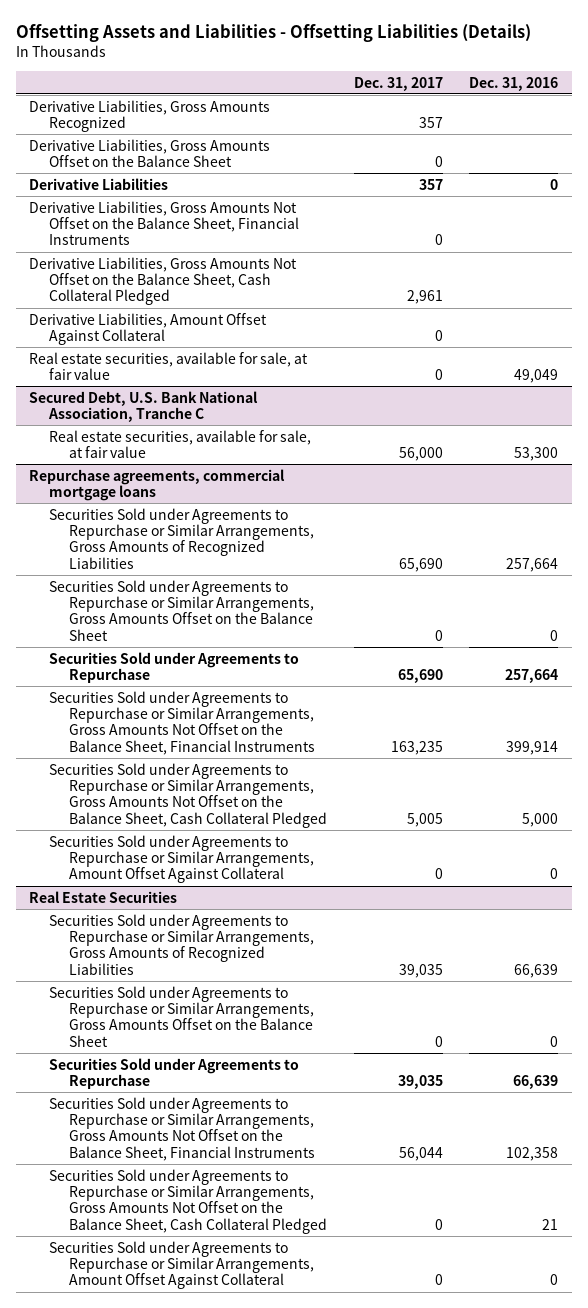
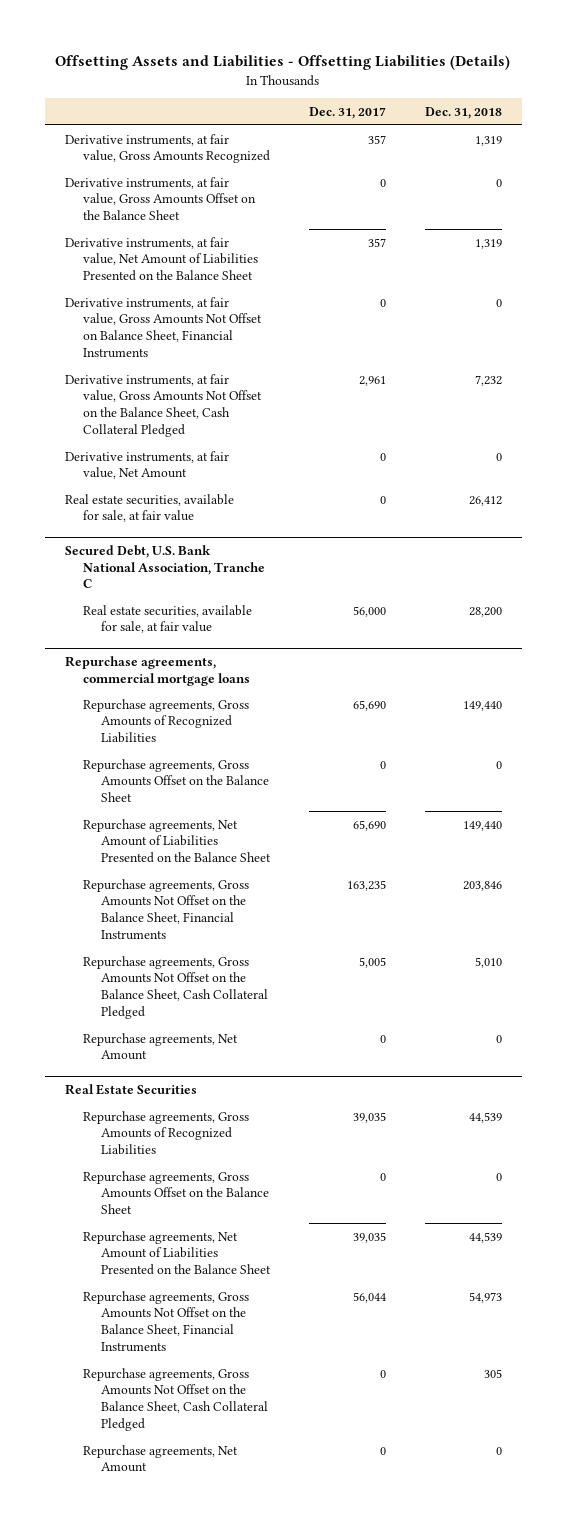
[469,76,559,91] Dec. 31, 2016 -> none
none -> [425,106,503,119] Dec. 31, 2018
[29,99,271,132] Derivative Liabilities, Gross Amounts Recognized -> [64,133,270,164] Derivative instruments, at fair value, Gross Amounts Recognized
[29,138,271,167] Derivative Liabilities, Gross Amounts Offset on the Balance Sheet -> [64,176,256,221] Derivative instruments, at fair value, Gross Amounts Offset on the Balance Sheet
[29,177,169,190] Derivative Liabilities -> [64,236,258,282] Derivative instruments, at fair value, Net Amount of Liabilities Presented on the Balance Sheet
[29,200,300,246] Derivative Liabilities, Gross Amounts Not Offset on the Balance Sheet, Financial Instruments -> [64,296,262,358] Derivative instruments, at fair value, Gross Amounts Not Offset on Balance Sheet, Financial Instruments
[29,256,298,306] Derivative Liabilities, Gross Amounts Not Offset on the Balance Sheet, Cash Collateral Pledged -> [64,373,262,437] Derivative instruments, at fair value, Gross Amounts Not Offset on the Balance Sheet, Cash Collateral Pledged
[29,312,268,345] Derivative Liabilities, Amount Offset Against Collateral -> [64,450,229,480] Derivative instruments, at fair value, Net Amount
[49,507,314,569] Securities Sold under Agreements to Repurchase or Similar Arrangements, Gross Amounts of Recognized Liabilities -> [82,698,249,744] Repurchase agreements, Gross Amounts of Recognized Liabilities
[49,579,314,641] Securities Sold under Agreements to Repurchase or Similar Arrangements, Gross Amounts Offset on the Balance Sheet -> [82,758,269,803] Repurchase agreements, Gross Amounts Offset on the Balance Sheet
[49,651,300,683] Securities Sold under Agreements to Repurchase -> [82,818,271,864] Repurchase agreements, Net Amount of Liabilities Presented on the Balance Sheet
[49,690,315,755] Securities Sold under Agreements to Repurchase or Similar Arrangements, Gross Amounts Not Offset on the Balance Sheet, Financial Instruments -> [82,878,249,940] Repurchase agreements, Gross Amounts Not Offset on the Balance Sheet, Financial Instruments
[49,762,327,828] Securities Sold under Agreements to Repurchase or Similar Arrangements, Gross Amounts Not Offset on the Balance Sheet, Cash Collateral Pledged -> [82,955,268,1019] Repurchase agreements, Gross Amounts Not Offset on the Balance Sheet, Cash Collateral Pledged
[49,834,314,884] Securities Sold under Agreements to Repurchase or Similar Arrangements, Amount Offset Against Collateral -> [82,1032,238,1061] Repurchase agreements, Net Amount
[49,913,314,975] Securities Sold under Agreements to Repurchase or Similar Arrangements, Gross Amounts of Recognized Liabilities -> [82,1110,249,1156] Repurchase agreements, Gross Amounts of Recognized Liabilities
[49,985,314,1047] Securities Sold under Agreements to Repurchase or Similar Arrangements, Gross Amounts Offset on the Balance Sheet -> [82,1170,269,1215] Repurchase agreements, Gross Amounts Offset on the Balance Sheet
[49,1057,300,1089] Securities Sold under Agreements to Repurchase -> [82,1230,271,1276] Repurchase agreements, Net Amount of Liabilities Presented on the Balance Sheet
[49,1096,315,1161] Securities Sold under Agreements to Repurchase or Similar Arrangements, Gross Amounts Not Offset on the Balance Sheet, Financial Instruments -> [82,1290,249,1352] Repurchase agreements, Gross Amounts Not Offset on the Balance Sheet, Financial Instruments
[49,1168,327,1234] Securities Sold under Agreements to Repurchase or Similar Arrangements, Gross Amounts Not Offset on the Balance Sheet, Cash Collateral Pledged -> [82,1367,268,1431] Repurchase agreements, Gross Amounts Not Offset on the Balance Sheet, Cash Collateral Pledged
[49,1240,314,1290] Securities Sold under Agreements to Repurchase or Similar Arrangements, Amount Offset Against Collateral -> [82,1444,238,1473] Repurchase agreements, Net Amount

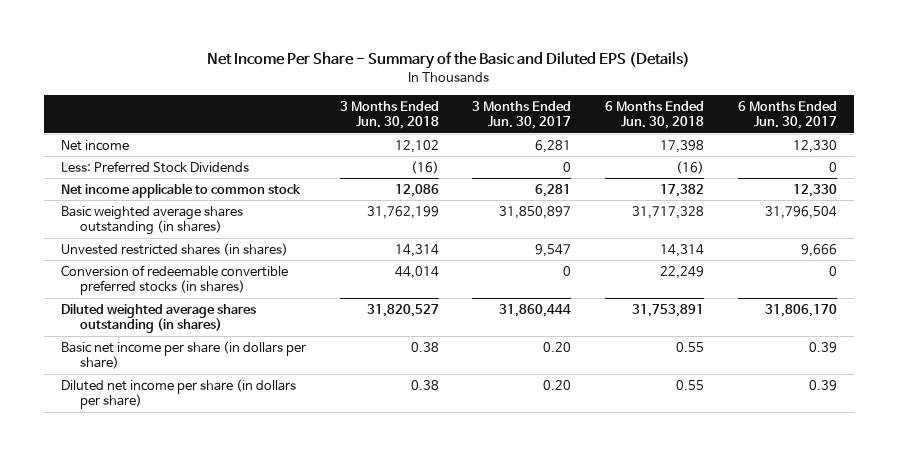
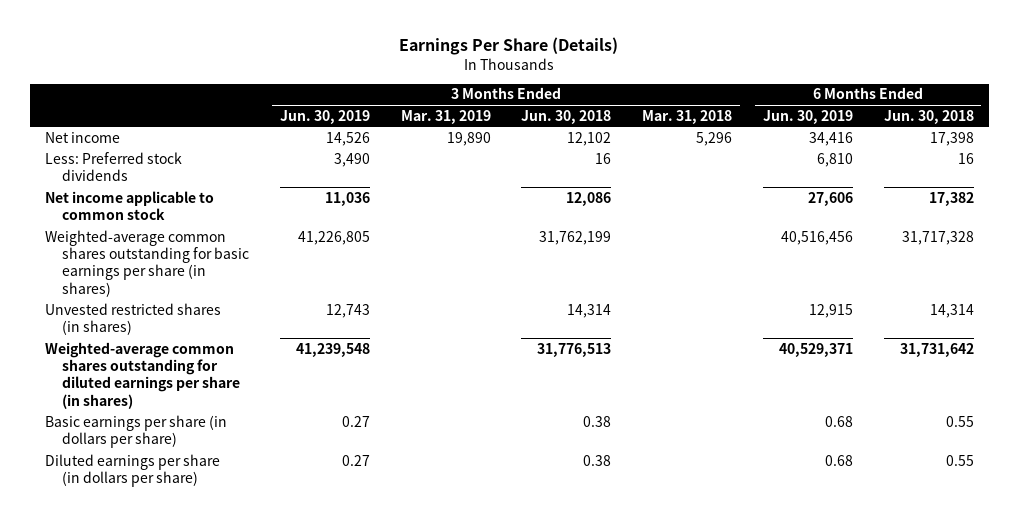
[206,51,690,70] Net Income Per Share - Summary of the Basic and Diluted EPS (Details) -> [399,37,619,56] Earnings Per Share (Details)
[472,100,572,130] 3 Months Ended Jun. 30, 2017 -> none
[737,100,837,130] 6 Months Ended Jun. 30, 2017 -> none
none -> [280,109,371,124] Jun. 30, 2019
none -> [400,109,491,124] Mar. 31, 2019
none -> [642,109,733,124] Mar. 31, 2018
none -> [762,109,853,124] Jun. 30, 2019
[60,160,249,173] Less: Preferred Stock Dividends -> [45,151,183,182] Less: Preferred stock dividends
[410,160,439,174] (16) -> [595,152,612,164] 16
[676,160,705,174] (16) -> [957,152,974,164] 16
[60,205,243,236] Basic weighted average shares outstanding (in shares) -> [45,229,250,297] Weighted-average common shares outstanding for basic earnings per share (in shares)
[60,264,288,296] Conversion of redeemable convertible preferred stocks (in shares) -> none
[60,302,256,334] Diluted weighted average shares outstanding (in shares) -> [45,341,241,409] Weighted-average common shares outstanding for diluted earnings per share (in shares)
[366,303,439,317] 31,820,527 -> [537,342,612,357] 31,776,513
[632,303,705,317] 31,753,891 -> [899,342,974,357] 31,731,642
[60,340,306,370] Basic net income per share (in dollars per share) -> [45,414,228,449] Basic earnings per share (in dollars per share)
[60,378,296,410] Diluted net income per share (in dollars per share) -> [45,453,221,488] Diluted earnings per share (in dollars per share)

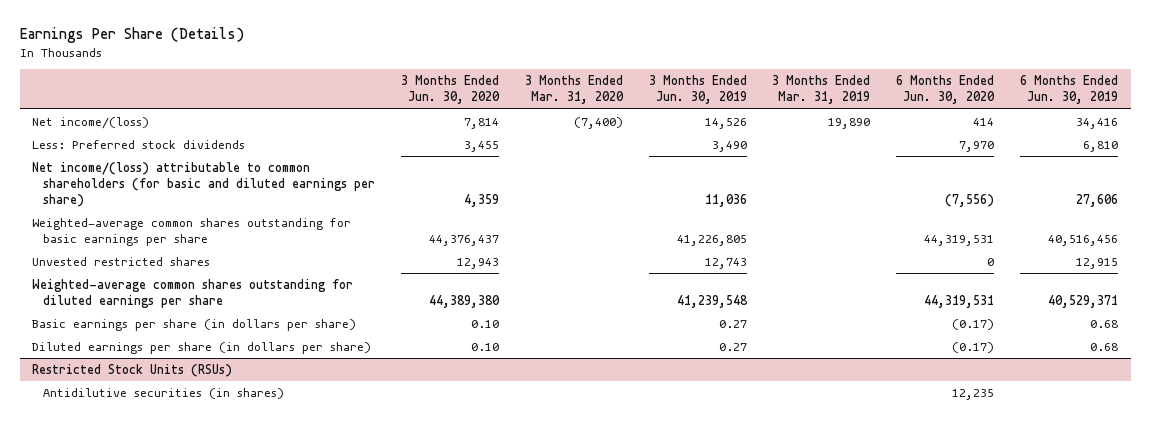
[521,109,612,124] Jun. 30, 2018 -> none
[642,109,733,124] Mar. 31, 2018 -> none
[883,109,974,124] Jun. 30, 2018 -> none
none -> [400,75,500,105] 3 Months Ended Jun. 30, 2020
none -> [524,75,624,105] 3 Months Ended Mar. 31, 2020
none -> [896,75,996,105] 6 Months Ended Jun. 30, 2020
[45,131,121,143] Net income -> [32,117,150,130] Net income/(loss)
[45,190,215,221] Net income applicable to common stock -> [32,162,376,207] Net income/(loss) attributable to common shareholders (for basic and diluted earnings per share)
[45,229,250,297] Weighted-average common shares outstanding for basic earnings per share (in shares) -> [32,218,352,246] Weighted-average common shares outstanding for basic earnings per share
[45,302,222,336] Unvested restricted shares (in shares) -> [32,257,211,267] Unvested restricted shares
[45,341,241,409] Weighted-average common shares outstanding for diluted earnings per share (in shares) -> [32,279,354,308] Weighted-average common shares outstanding for diluted earnings per share
none -> [32,364,233,378] Restricted Stock Units (RSUs)
none -> [43,388,285,400] Antidilutive securities (in shares)

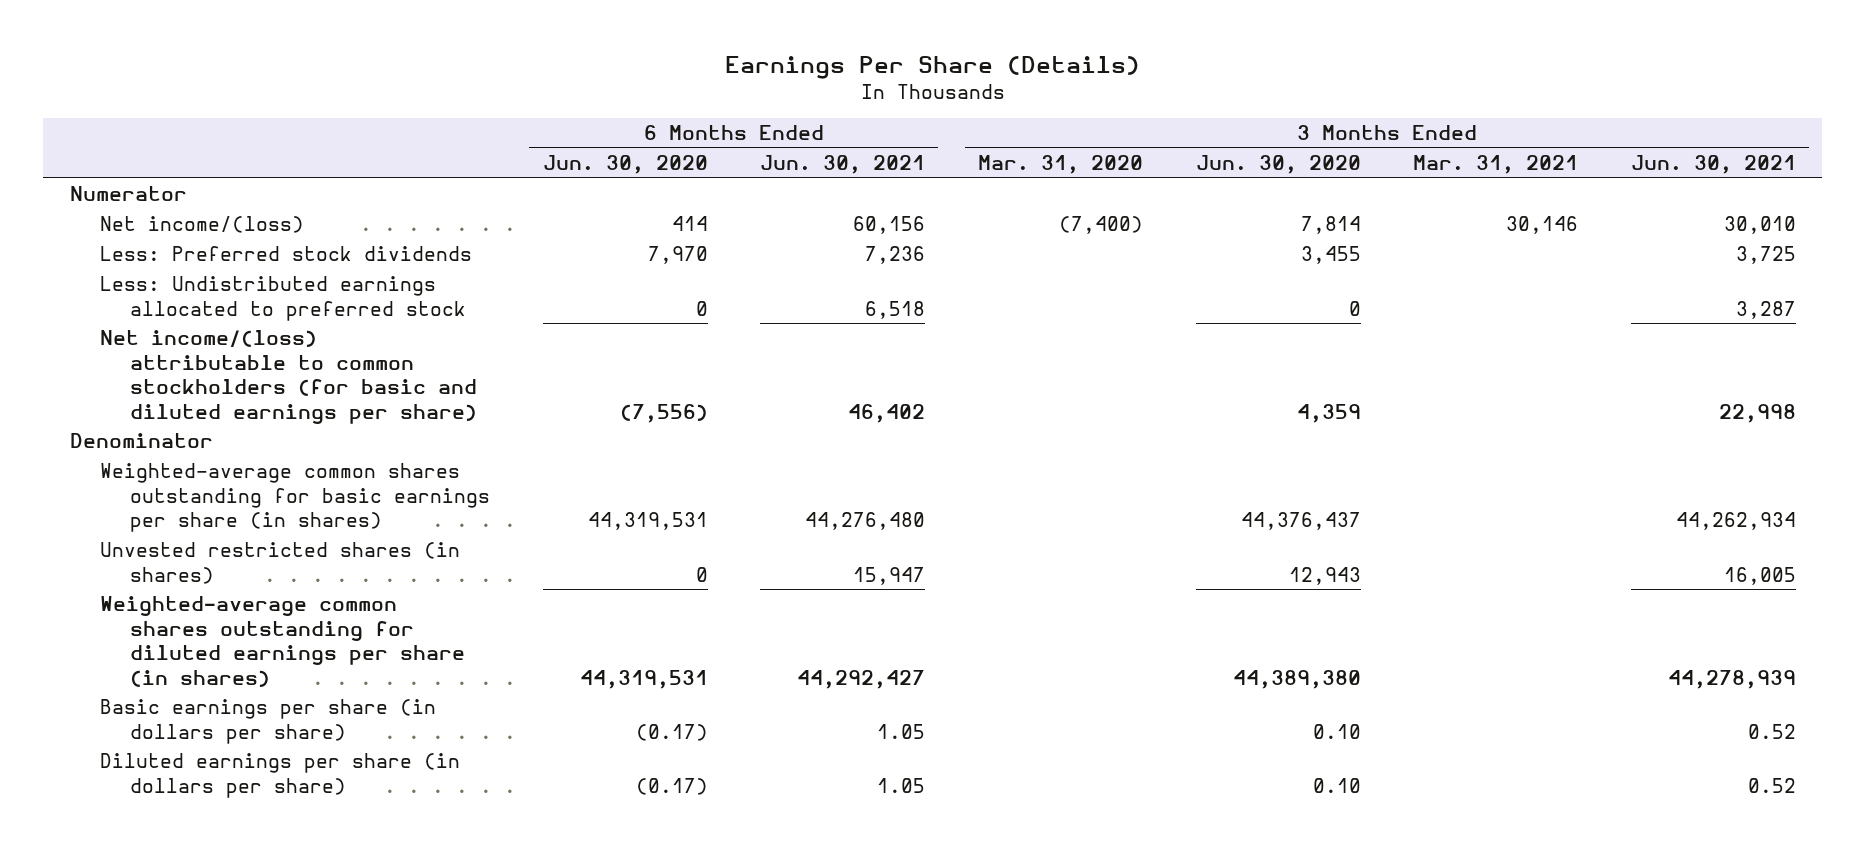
[648,75,747,105] 3 Months Ended Jun. 30, 2019 -> none
[772,75,871,105] 3 Months Ended Mar. 31, 2019 -> none
[1020,75,1119,105] 6 Months Ended Jun. 30, 2019 -> none
none -> [760,154,926,174] Jun. 30, 2021
none -> [1413,154,1579,174] Mar. 31, 2021
none -> [1630,154,1796,174] Jun. 30, 2021
none -> [69,186,187,202] Numerator
none -> [99,276,466,321] Less: Undistributed earnings allocated to preferred stock
[32,162,376,207] Net income/(loss) attributable to common shareholders (for basic and diluted earnings per share) -> [99,330,477,424] Net income/(loss) attributable to common stockholders (for basic and diluted earnings per share)
none -> [69,433,213,449] Denominator
[32,218,352,246] Weighted-average common shares outstanding for basic earnings per share -> [99,463,490,533] Weighted-average common shares outstanding for basic earnings per share (in shares)
[32,257,211,267] Unvested restricted shares -> [99,542,460,584] Unvested restricted shares (in shares)
[32,279,354,308] Weighted-average common shares outstanding for diluted earnings per share -> [99,596,465,687] Weighted-average common shares outstanding for diluted earnings per share (in shares)
[32,364,233,378] Restricted Stock Units (RSUs) -> none
[43,388,285,400] Antidilutive securities (in shares) -> none

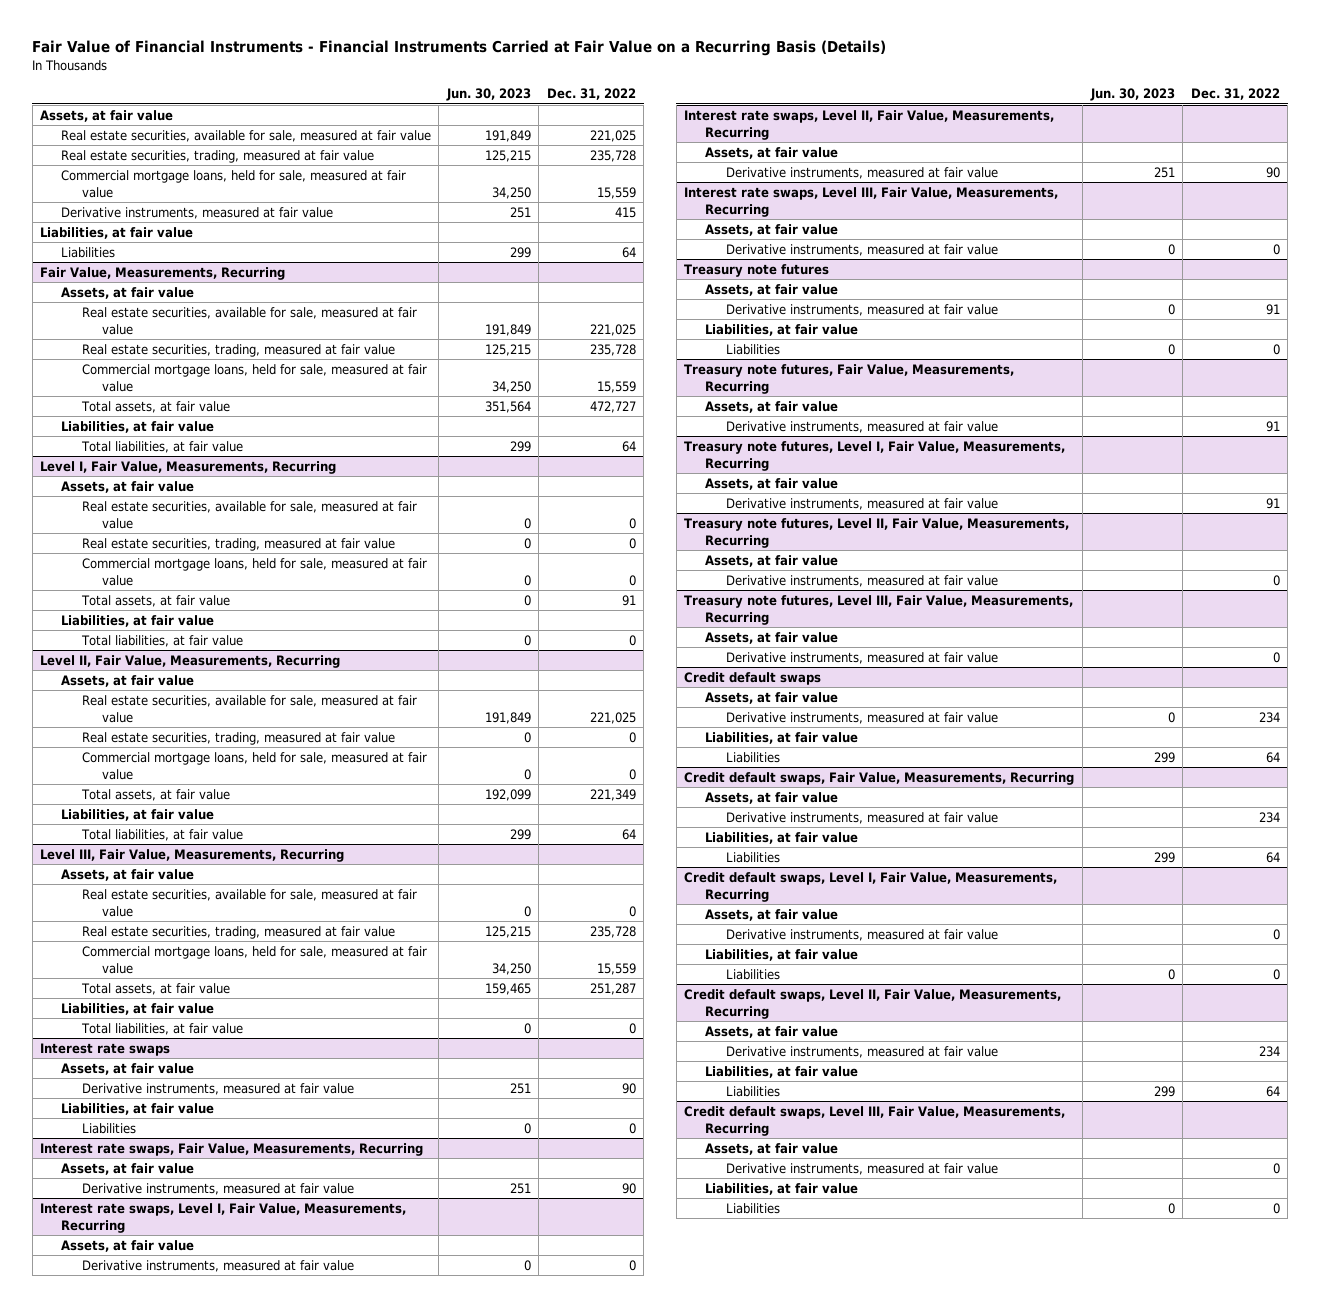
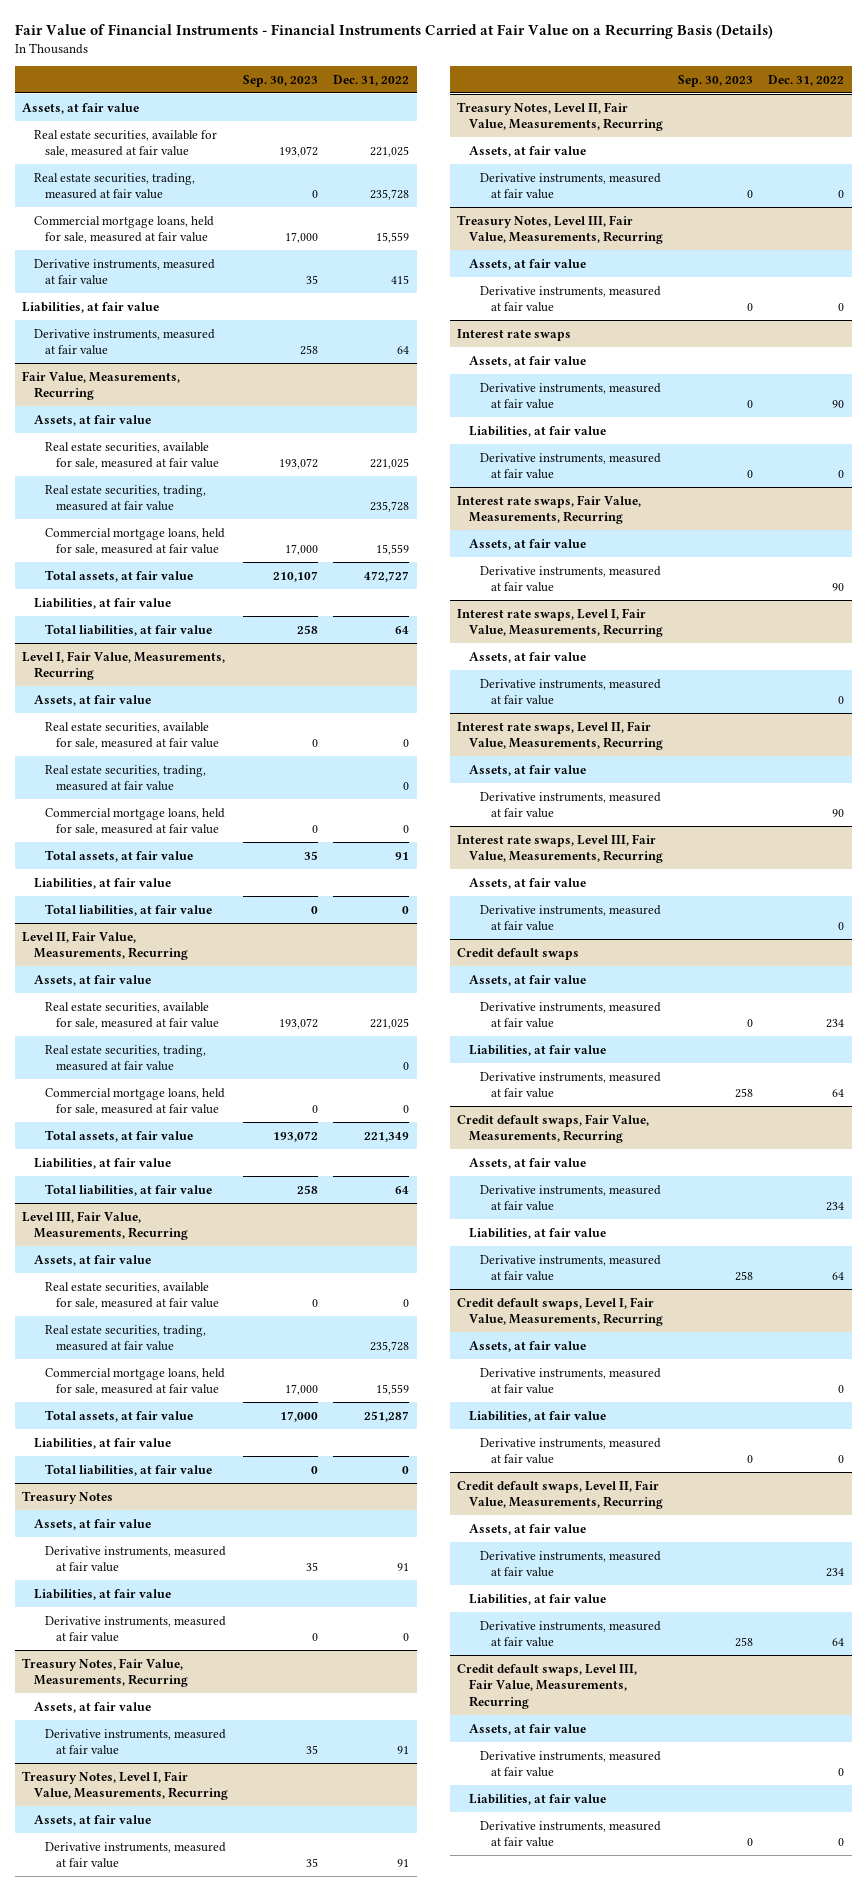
[445,88,531,102] Jun. 30, 2023 -> none
none -> [242,74,318,87] Sep. 30, 2023
[60,246,115,258] Liabilities -> [33,328,215,356] Derivative instruments, measured at fair value
none -> [22,1490,114,1504] Treasury Notes
none -> [33,1518,151,1530] Assets, at fair value
none -> [45,1545,227,1573] Derivative instruments, measured at fair value
none -> [33,1588,171,1600] Liabilities, at fair value
none -> [45,1615,227,1643] Derivative instruments, measured at fair value
none -> [22,1657,188,1688] Treasury Notes, Fair Value, Measurements, Recurring
none -> [33,1701,151,1713] Assets, at fair value
none -> [45,1728,227,1756] Derivative instruments, measured at fair value
none -> [22,1770,228,1801] Treasury Notes, Level I, Fair Value, Measurements, Recurring
none -> [33,1814,151,1826] Assets, at fair value
none -> [45,1841,227,1869] Derivative instruments, measured at fair value
none -> [457,101,663,132] Treasury Notes, Level II, Fair Value, Measurements, Recurring
none -> [468,145,586,157] Assets, at fair value
none -> [480,172,662,200] Derivative instruments, measured at fair value
none -> [457,214,663,245] Treasury Notes, Level III, Fair Value, Measurements, Recurring
none -> [468,258,586,270] Assets, at fair value
none -> [480,285,662,313] Derivative instruments, measured at fair value
[81,1122,136,1134] Liabilities -> [480,452,662,480] Derivative instruments, measured at fair value
[684,263,830,277] Treasury note futures -> none
[704,283,838,296] Assets, at fair value -> none
[725,303,998,316] Derivative instruments, measured at fair value -> none
[704,323,858,336] Liabilities, at fair value -> none
[725,343,780,355] Liabilities -> none
[684,363,1015,394] Treasury note futures, Fair Value, Measurements, Recurring -> none
[704,400,838,413] Assets, at fair value -> none
[725,420,998,433] Derivative instruments, measured at fair value -> none
[684,440,1066,471] Treasury note futures, Level I, Fair Value, Measurements, Recurring -> none
[704,477,838,490] Assets, at fair value -> none
[725,497,998,510] Derivative instruments, measured at fair value -> none
[684,517,1070,548] Treasury note futures, Level II, Fair Value, Measurements, Recurring -> none
[704,554,838,567] Assets, at fair value -> none
[725,574,998,587] Derivative instruments, measured at fair value -> none
[684,594,1074,625] Treasury note futures, Level III, Fair Value, Measurements, Recurring -> none
[704,631,838,644] Assets, at fair value -> none
[725,651,998,664] Derivative instruments, measured at fair value -> none
[725,751,780,763] Liabilities -> [480,1071,662,1099] Derivative instruments, measured at fair value
[725,851,780,863] Liabilities -> [480,1254,662,1282] Derivative instruments, measured at fair value
[725,968,780,980] Liabilities -> [480,1437,662,1465] Derivative instruments, measured at fair value
[725,1085,780,1097] Liabilities -> [480,1620,662,1648] Derivative instruments, measured at fair value
[725,1202,780,1214] Liabilities -> [480,1820,662,1848] Derivative instruments, measured at fair value

